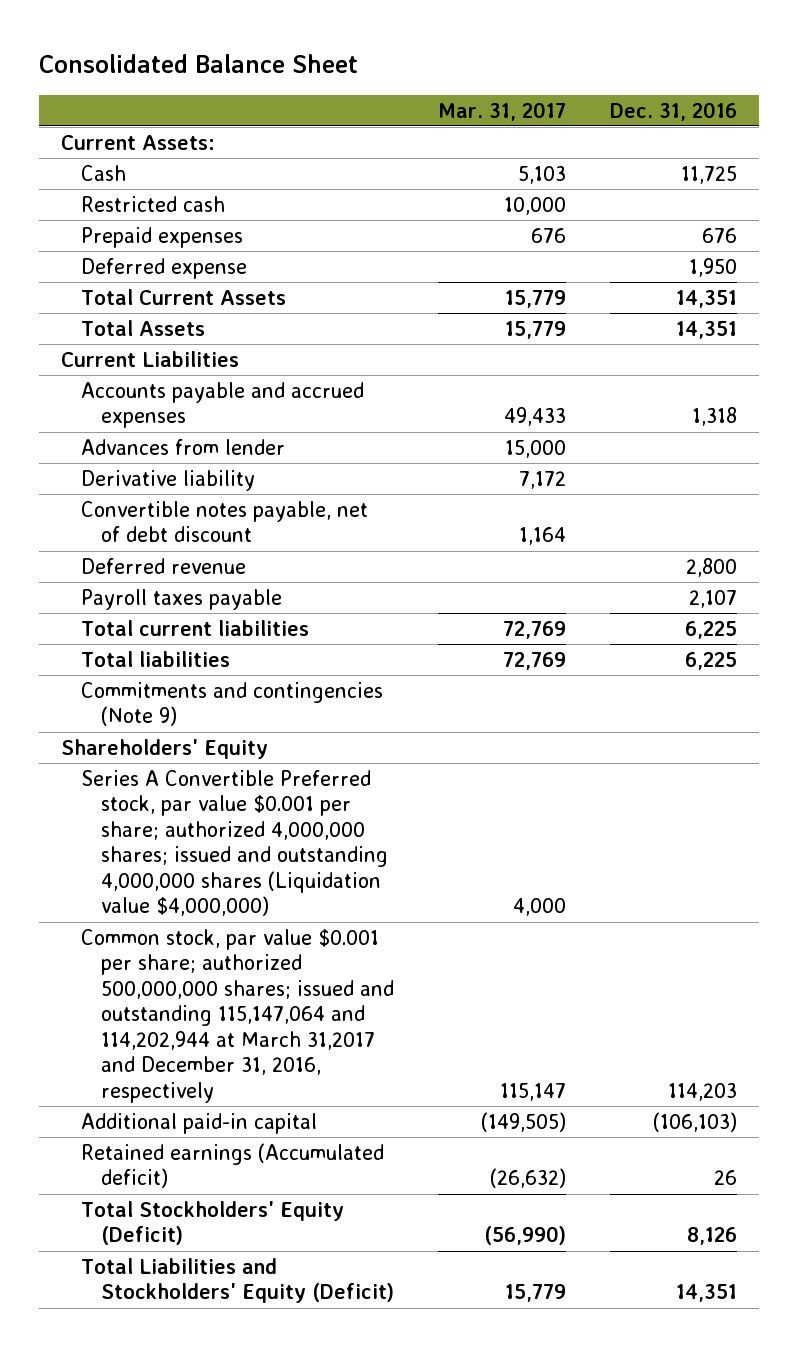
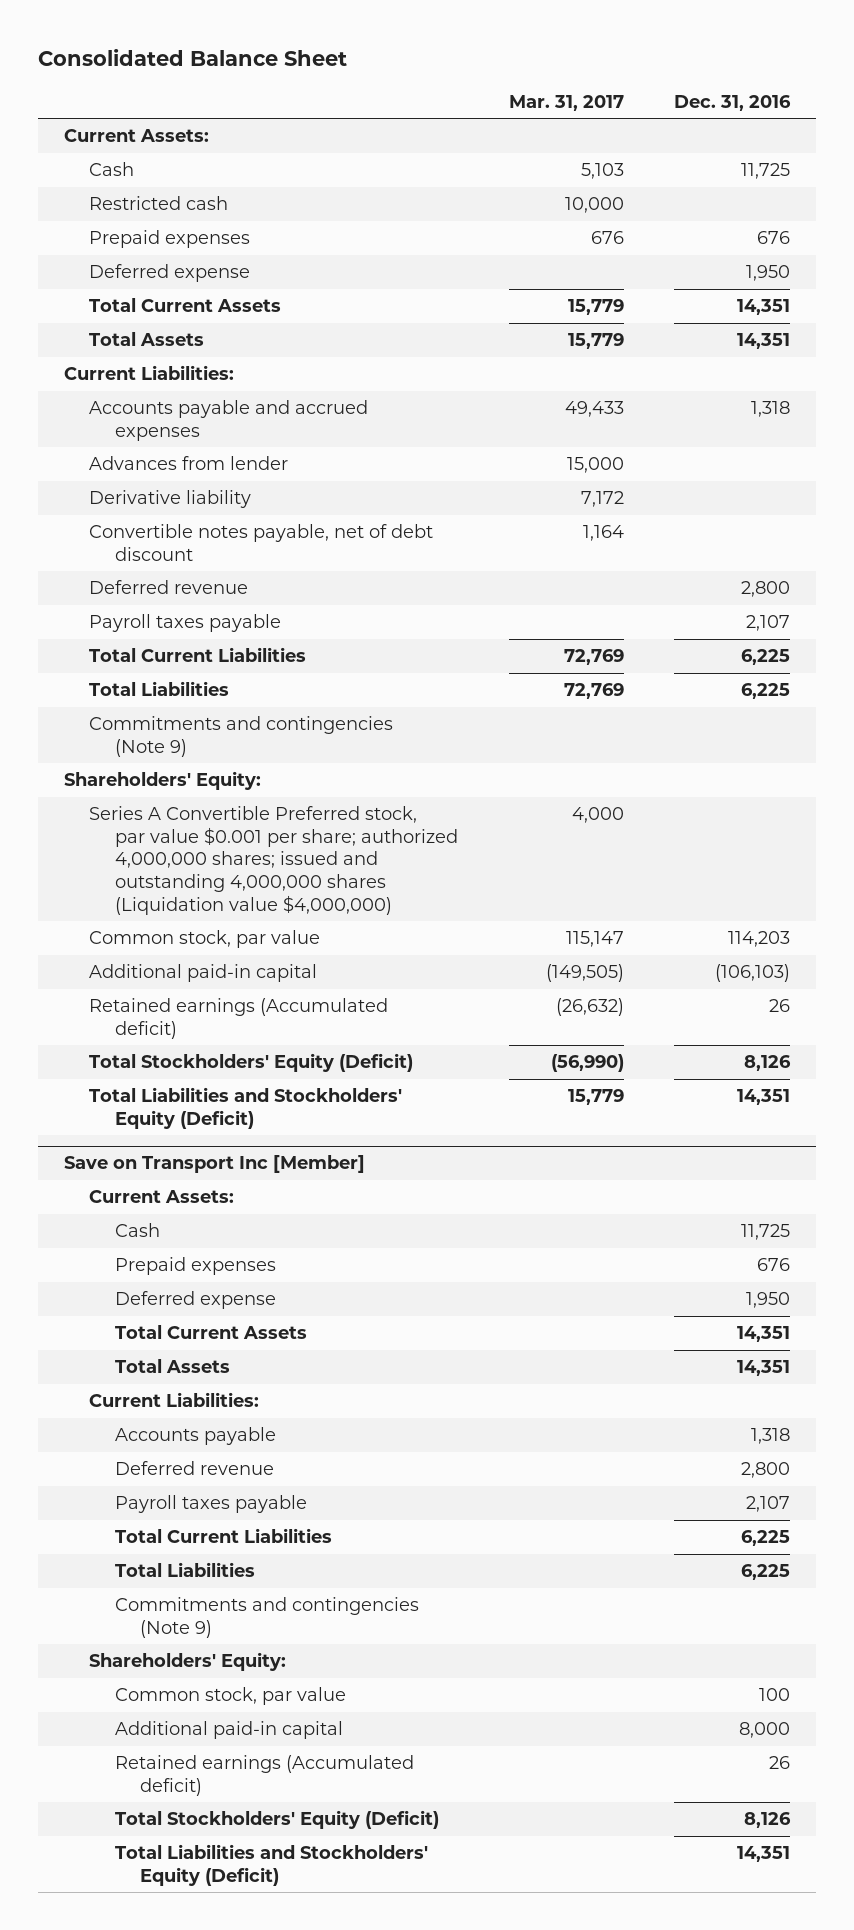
[61,351,240,368] Current Liabilities -> [63,365,234,381] Current Liabilities:
[80,620,309,637] Total current liabilities -> [89,647,307,663] Total Current Liabilities
[80,651,230,668] Total liabilities -> [89,681,230,697] Total Liabilities
[61,739,269,760] Shareholders' Equity -> [63,771,261,791] Shareholders' Equity:
[80,929,394,1103] Common stock, par value $0.001 per share; authorized 500,000,000 shares; issued and outstanding 115,147,064 and 114,202,944 at March 31,2017 and December 31, 2016, respectively -> [89,930,321,949] Common stock, par value
none -> [63,1155,365,1174] Save on Transport Inc [Member]
none -> [89,1190,235,1204] Current Assets:
none -> [114,1223,160,1238] Cash
none -> [114,1257,276,1276] Prepaid expenses
none -> [114,1291,276,1310] Deferred expense
none -> [114,1325,307,1340] Total Current Assets
none -> [114,1359,230,1374] Total Assets
none -> [89,1392,260,1408] Current Liabilities:
none -> [114,1427,276,1446] Accounts payable
none -> [114,1461,274,1476] Deferred revenue
none -> [114,1495,307,1514] Payroll taxes payable
none -> [114,1528,332,1544] Total Current Liabilities
none -> [114,1562,255,1578] Total Liabilities
none -> [114,1597,419,1638] Commitments and contingencies (Note 9)
none -> [89,1652,287,1672] Shareholders' Equity:
none -> [114,1687,346,1706] Common stock, par value
none -> [114,1721,343,1740] Additional paid-in capital
none -> [114,1755,414,1796] Retained earnings (Accumulated deficit)
none -> [114,1810,439,1830] Total Stockholders' Equity (Deficit)
none -> [114,1844,428,1886] Total Liabilities and Stockholders' Equity (Deficit)

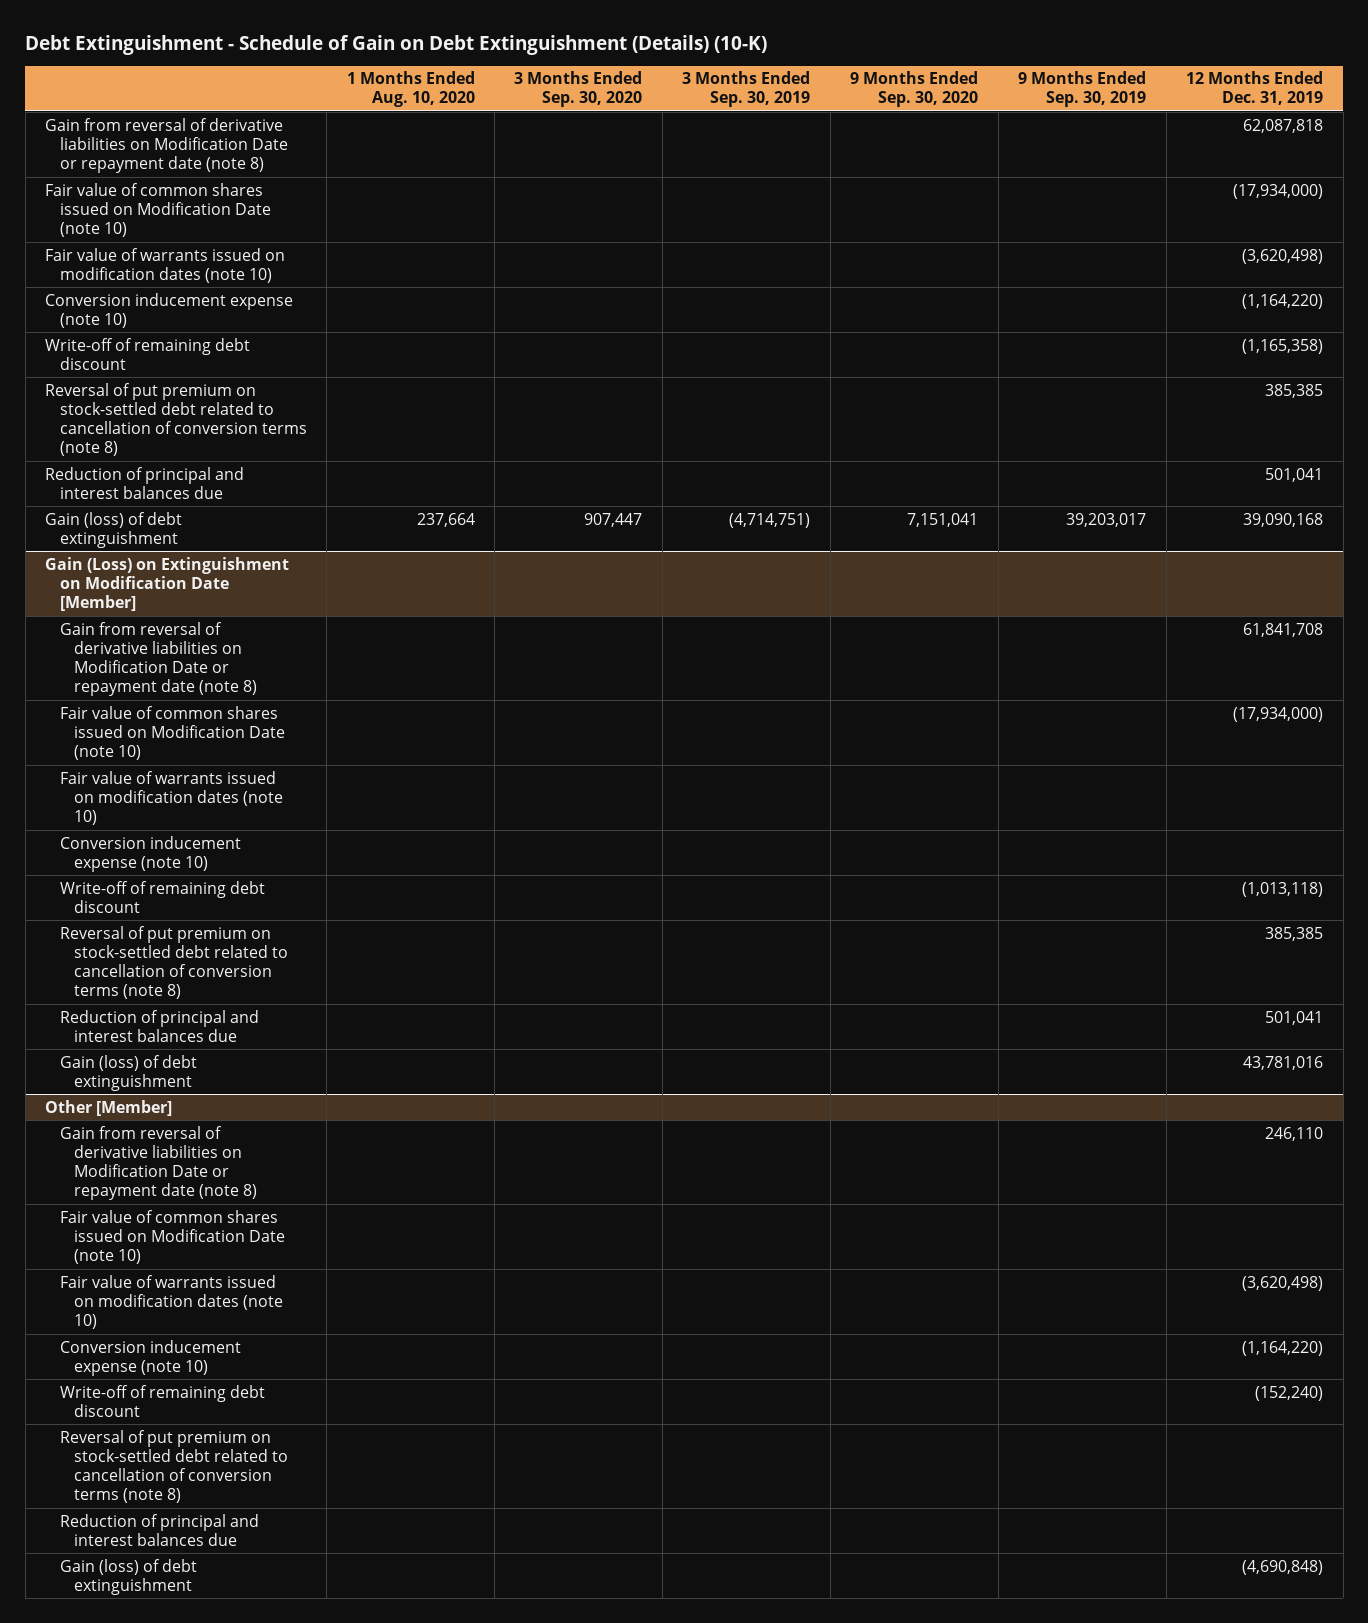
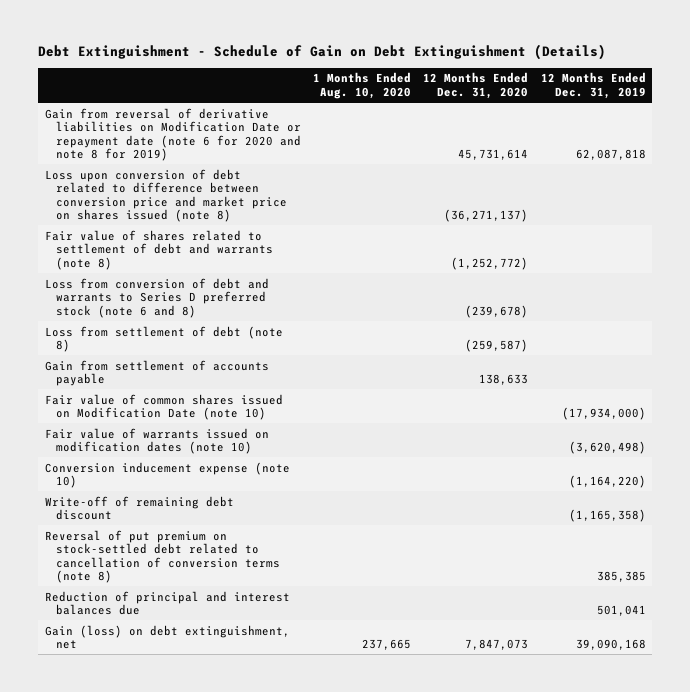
[25,34,768,55] Debt Extinguishment - Schedule of Gain on Debt Extinguishment (Details) (10-K) -> [38,44,607,61] Debt Extinguishment - Schedule of Gain on Debt Extinguishment (Details)
[514,71,643,108] 3 Months Ended Sep. 30, 2020 -> none
[682,71,811,108] 3 Months Ended Sep. 30, 2019 -> none
[850,71,979,108] 9 Months Ended Sep. 30, 2020 -> none
[1018,71,1147,108] 9 Months Ended Sep. 30, 2019 -> none
none -> [423,72,529,99] 12 Months Ended Dec. 31, 2020
[44,117,288,174] Gain from reversal of derivative liabilities on Modification Date or repayment date (note 8) -> [44,107,301,161] Gain from reversal of derivative liabilities on Modification Date or repayment date (note 6 for 2020 and note 8 for 2019)
none -> [44,168,287,222] Loss upon conversion of debt related to difference between conversion price and market price on shares issued (note 8)
none -> [44,229,273,270] Fair value of shares related to settlement of debt and warrants (note 8)
none -> [44,277,269,318] Loss from conversion of debt and warrants to Series D preferred stock (note 6 and 8)
none -> [44,325,283,353] Loss from settlement of debt (note 8)
none -> [44,359,269,387] Gain from settlement of accounts payable
[44,556,289,612] Gain (Loss) on Extinguishment on Modification Date [Member] -> none
[59,621,258,697] Gain from reversal of derivative liabilities on Modification Date or repayment date (note 8) -> none
[59,705,286,761] Fair value of common shares issued on Modification Date (note 10) -> none
[59,770,284,826] Fair value of warrants issued on modification dates (note 10) -> none
[59,835,241,872] Conversion inducement expense (note 10) -> none
[59,880,265,913] Write-off of remaining debt discount -> none
[59,925,289,1000] Reversal of put premium on stock-settled debt related to cancellation of conversion terms (note 8) -> none
[59,1009,259,1042] Reduction of principal and interest balances due -> none
[59,1054,197,1091] Gain (loss) of debt extinguishment -> none
[44,1099,172,1116] Other [Member] -> none
[59,1125,258,1201] Gain from reversal of derivative liabilities on Modification Date or repayment date (note 8) -> none
[59,1209,286,1265] Fair value of common shares issued on Modification Date (note 10) -> none
[59,1274,284,1330] Fair value of warrants issued on modification dates (note 10) -> none
[59,1339,241,1376] Conversion inducement expense (note 10) -> none
[59,1384,265,1417] Write-off of remaining debt discount -> none
[59,1429,289,1504] Reversal of put premium on stock-settled debt related to cancellation of conversion terms (note 8) -> none
[59,1513,259,1546] Reduction of principal and interest balances due -> none
[59,1558,197,1595] Gain (loss) of debt extinguishment -> none
[44,511,182,548] Gain (loss) of debt extinguishment -> [44,624,290,650] Gain (loss) on debt extinguishment, net
[416,512,475,527] 237,664 -> [362,639,412,651] 237,665

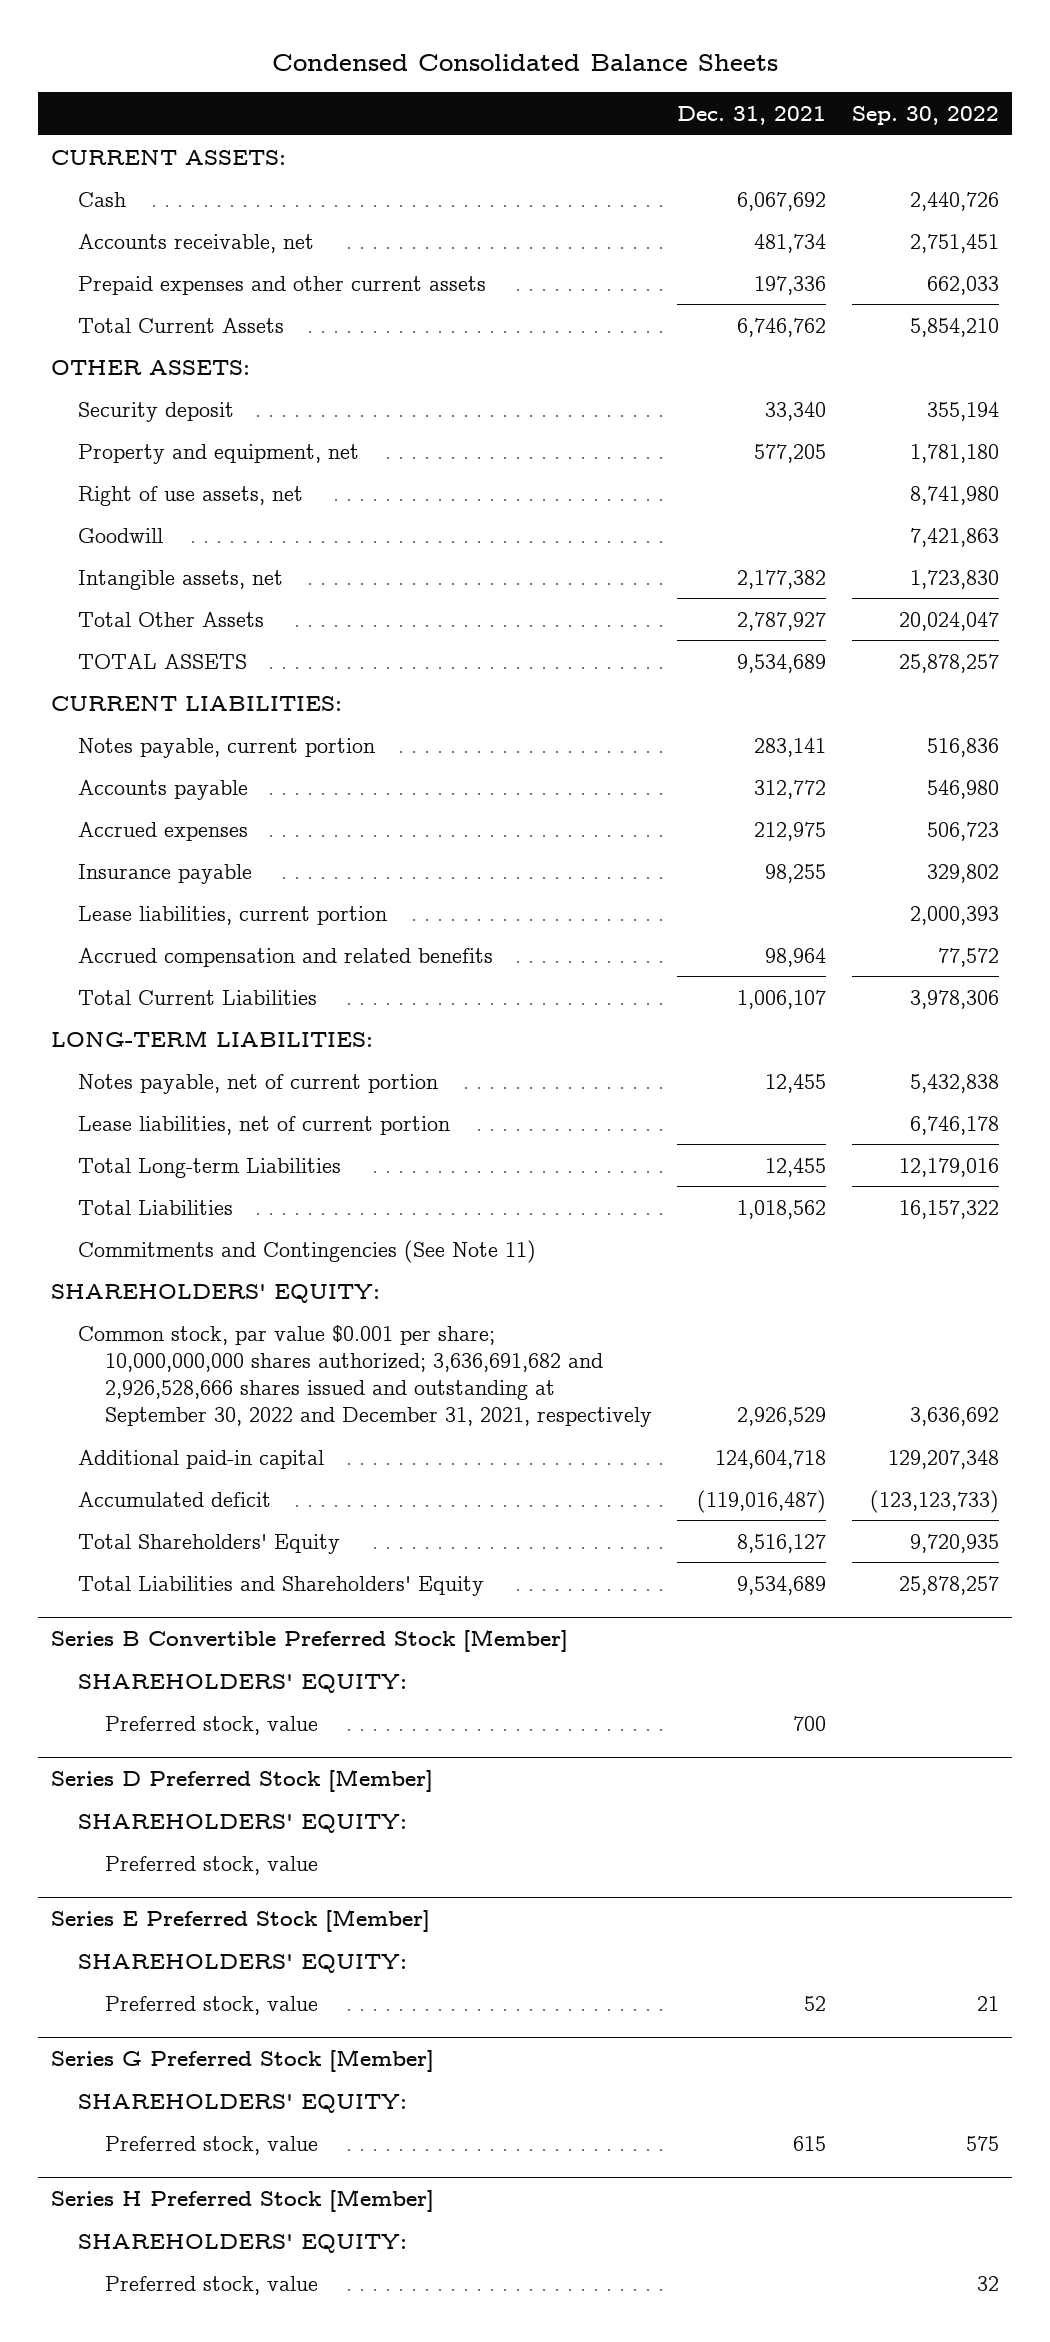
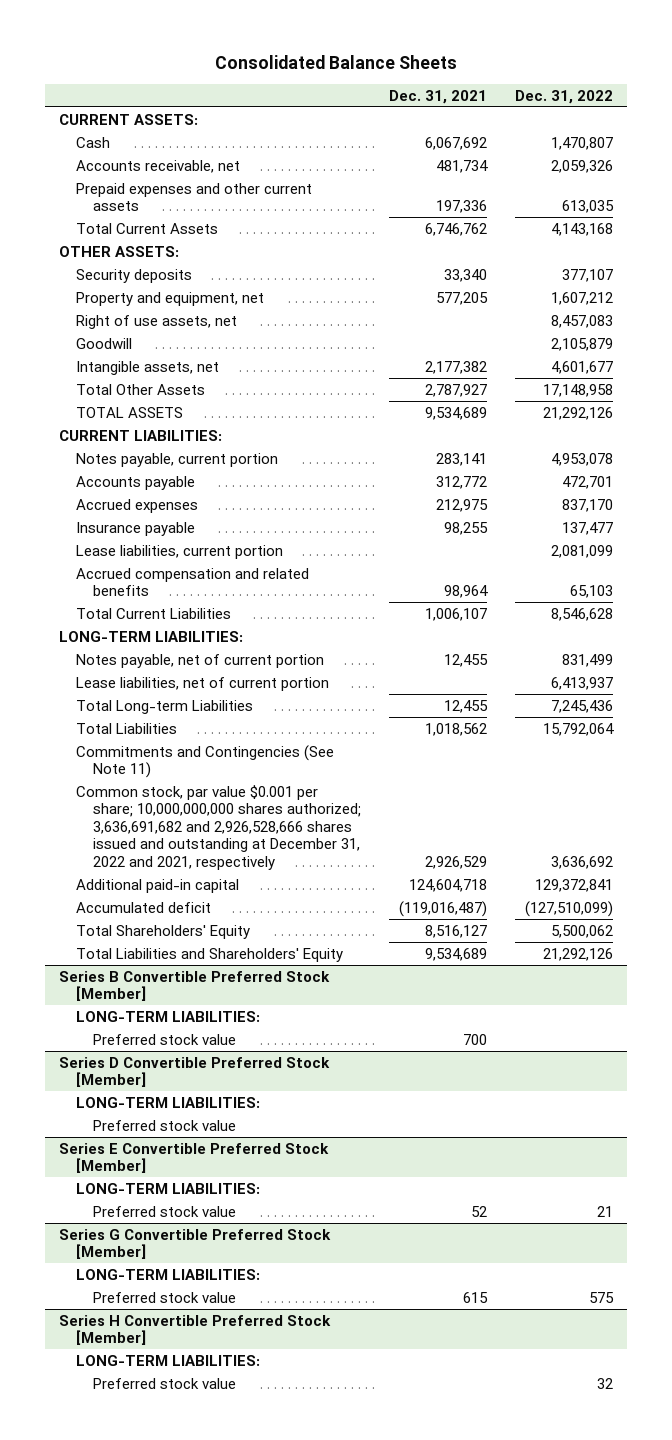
[272,54,779,72] Condensed Consolidated Balance Sheets -> [215,54,458,69] Consolidated Balance Sheets
[852,105,1000,125] Sep. 30, 2022 -> none
none -> [515,89,614,104] Dec. 31, 2022
[77,401,234,422] Security deposit -> [76,268,193,283] Security deposits
[50,1283,380,1303] SHAREHOLDERS' EQUITY: -> none
[77,1324,652,1428] Common stock, par value $0.001 per share; 10,000,000,000 shares authorized; 3,636,691,682 and 2,926,528,666 shares issued and outstanding at September 30, 2022 and December 31, 2021, respectively -> [76,784,362,870] Common stock, par value $0.001 per share; 10,000,000,000 shares authorized; 3,636,691,682 and 2,926,528,666 shares issued and outstanding at December 31, 2022 and 2021, respectively
[77,1673,407,1693] SHAREHOLDERS' EQUITY: -> none
[77,1813,407,1833] SHAREHOLDERS' EQUITY: -> none
[77,1953,407,1973] SHAREHOLDERS' EQUITY: -> none
[77,2093,407,2113] SHAREHOLDERS' EQUITY: -> none
[77,2233,407,2253] SHAREHOLDERS' EQUITY: -> none
none -> [76,1010,261,1022] LONG-TERM LIABILITIES:
[104,1715,318,1735] Preferred stock, value -> [93,1033,237,1045] Preferred stock value
[50,1769,433,1793] Series D Preferred Stock [Member] -> [59,1056,331,1088] Series D Convertible Preferred Stock [Member]
none -> [76,1096,261,1108] LONG-TERM LIABILITIES:
[104,1855,318,1875] Preferred stock, value -> [93,1119,237,1131] Preferred stock value
[50,1909,430,1933] Series E Preferred Stock [Member] -> [59,1142,330,1174] Series E Convertible Preferred Stock [Member]
none -> [76,1182,261,1194] LONG-TERM LIABILITIES:
[104,1995,318,2015] Preferred stock, value -> [93,1205,237,1217] Preferred stock value
[50,2049,434,2073] Series G Preferred Stock [Member] -> [59,1228,332,1260] Series G Convertible Preferred Stock [Member]
none -> [76,1268,261,1280] LONG-TERM LIABILITIES:
[104,2135,318,2155] Preferred stock, value -> [93,1291,237,1303] Preferred stock value
[50,2189,434,2213] Series H Preferred Stock [Member] -> [59,1314,332,1346] Series H Convertible Preferred Stock [Member]
none -> [76,1354,261,1366] LONG-TERM LIABILITIES:
[104,2275,318,2295] Preferred stock, value -> [93,1377,237,1389] Preferred stock value

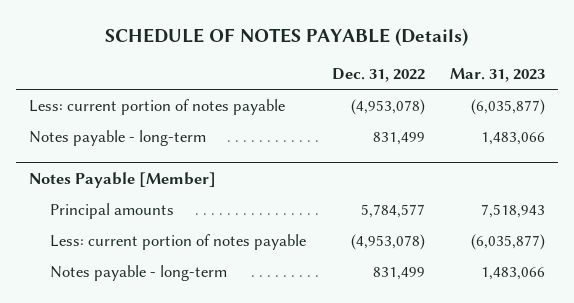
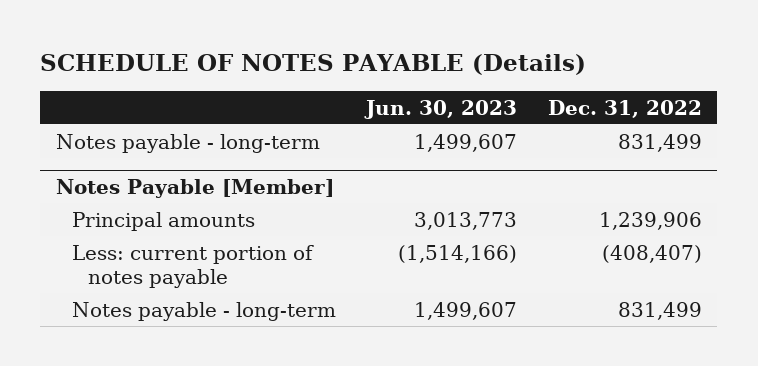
[450,68,546,83] Mar. 31, 2023 -> none
none -> [364,99,518,119] Jun. 30, 2023
[28,98,285,115] Less: current portion of notes payable -> none
[360,203,425,218] 5,784,577 -> [599,211,703,230] 1,239,906
[350,233,425,250] (4,953,078) -> [602,244,703,263] (408,407)

